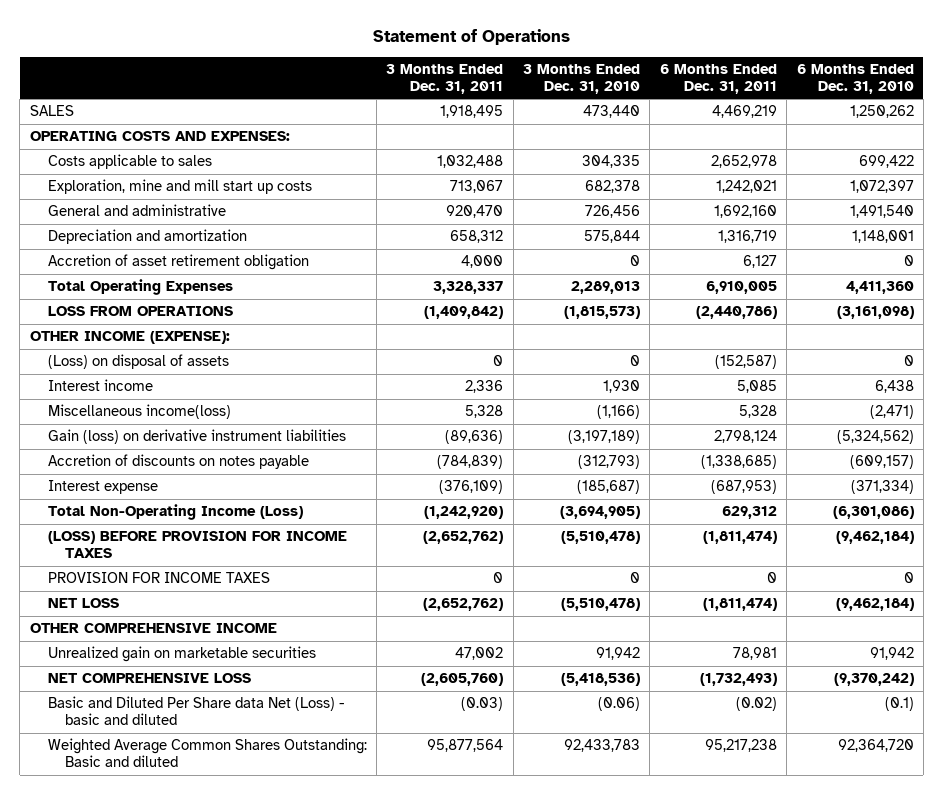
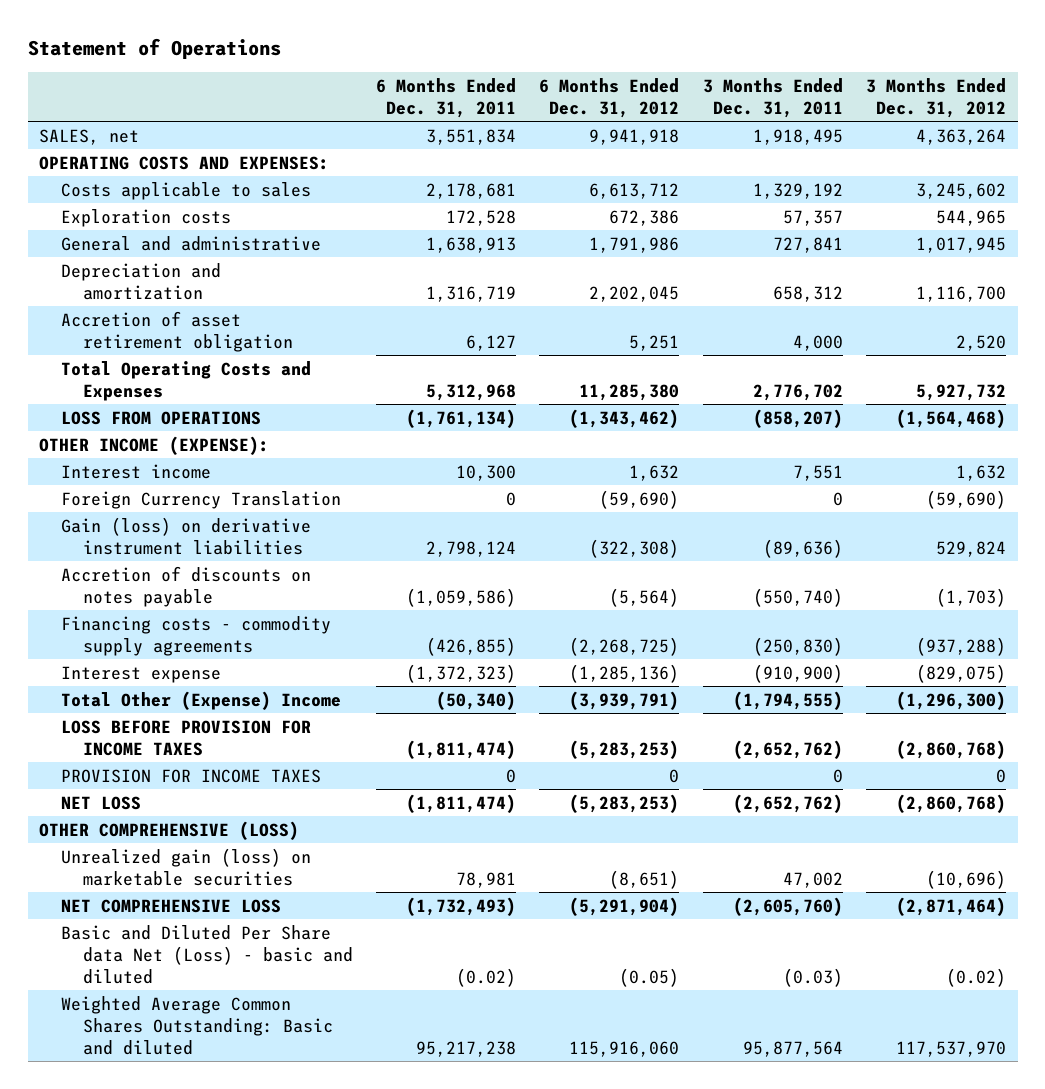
[523,63,641,95] 3 Months Ended Dec. 31, 2010 -> none
[796,63,914,95] 6 Months Ended Dec. 31, 2010 -> none
none -> [539,77,680,119] 6 Months Ended Dec. 31, 2012
none -> [866,77,1007,119] 3 Months Ended Dec. 31, 2012
[29,105,74,117] SALES -> [39,128,140,145] SALES, net
[711,105,777,119] 4,469,219 -> [425,128,516,145] 3,551,834
[437,155,504,169] 1,032,488 -> [752,182,843,199] 1,329,192
[710,155,777,169] 2,652,978 -> [425,182,516,199] 2,178,681
[47,179,312,195] Exploration, mine and mill start up costs -> [60,208,231,227] Exploration costs
[450,180,504,194] 713,067 -> [782,209,843,226] 57,357
[715,180,777,194] 1,242,021 -> [445,209,516,226] 172,528
[446,205,504,219] 920,470 -> [772,236,843,253] 727,841
[713,205,777,219] 1,692,160 -> [425,236,516,253] 1,638,913
[47,279,233,296] Total Operating Expenses -> [60,360,311,401] Total Operating Costs and Expenses
[433,281,504,295] 3,328,337 -> [752,383,843,401] 2,776,702
[705,281,777,295] 6,910,005 -> [425,383,516,401] 5,312,968
[424,306,504,320] (1,409,842) -> [752,408,843,428] (858,207)
[695,306,777,320] (2,440,786) -> [405,408,516,428] (1,761,134)
[47,354,229,370] (Loss) on disposal of assets -> none
[47,404,231,420] Miscellaneous income(loss) -> none
[465,380,504,394] 2,336 -> [792,464,843,481] 7,551
[736,380,777,394] 5,085 -> [455,464,516,481] 10,300
none -> [60,490,341,509] Foreign Currency Translation
[437,455,504,470] (784,839) -> [752,587,843,607] (550,740)
[700,455,777,470] (1,338,685) -> [405,587,516,607] (1,059,586)
none -> [60,615,331,656] Financing costs - commodity supply agreements
[439,480,504,495] (376,109) -> [752,663,843,683] (910,900)
[710,480,777,495] (687,953) -> [405,663,516,683] (1,372,323)
[47,504,303,521] Total Non-Operating Income (Loss) -> [60,690,341,710] Total Other (Expense) Income
[424,506,504,520] (1,242,920) -> [732,690,843,710] (1,794,555)
[721,506,777,520] 629,312 -> [435,690,516,710] (50,340)
[47,531,347,559] (LOSS) BEFORE PROVISION FOR INCOME TAXES -> [60,719,311,756] LOSS BEFORE PROVISION FOR INCOME TAXES
[29,623,277,634] OTHER COMPREHENSIVE INCOME -> [39,820,300,840] OTHER COMPREHENSIVE (LOSS)
[47,646,316,663] Unrealized gain on marketable securities -> [60,847,311,886] Unrealized gain (loss) on marketable securities

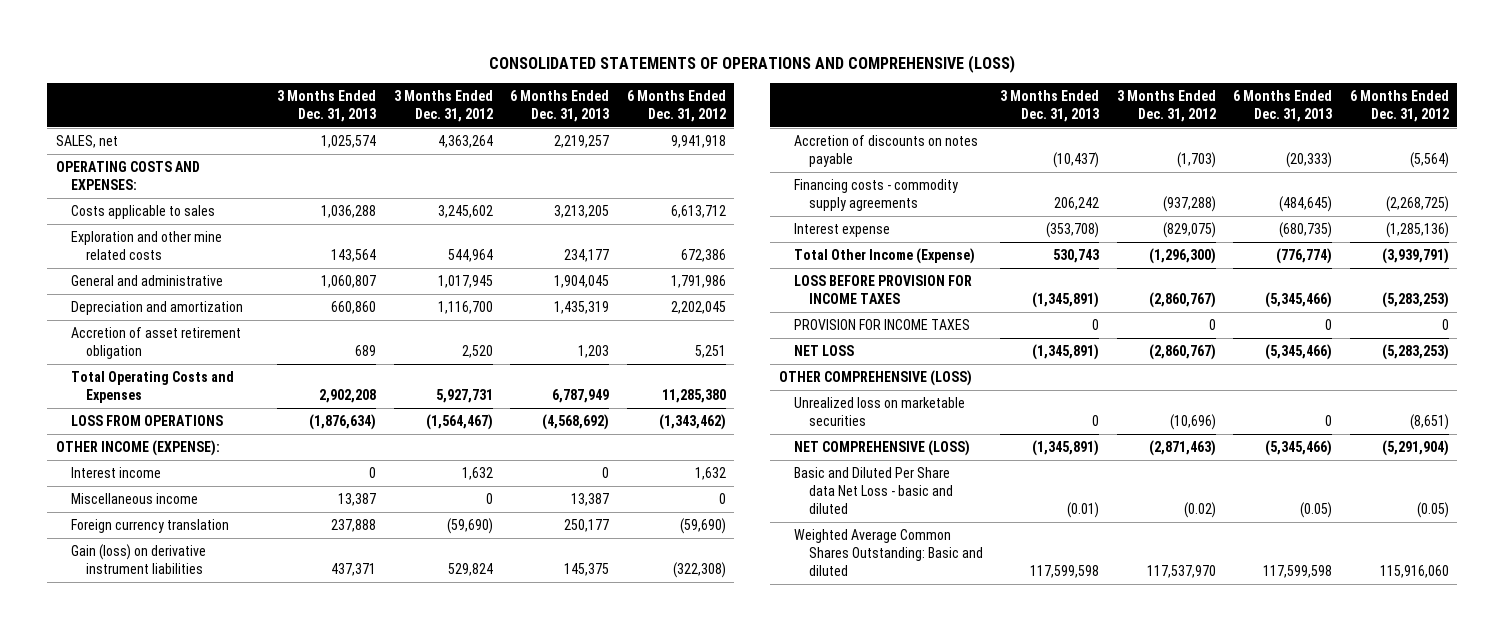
[27,37,281,59] Statement of Operations -> [489,54,1016,73] CONSOLIDATED STATEMENTS OF OPERATIONS AND COMPREHENSIVE (LOSS)
[375,77,516,119] 6 Months Ended Dec. 31, 2011 -> none
[702,77,843,119] 3 Months Ended Dec. 31, 2011 -> none
none -> [277,89,377,122] 3 Months Ended Dec. 31, 2013
none -> [510,89,610,122] 6 Months Ended Dec. 31, 2013
[60,208,231,227] Exploration costs -> [70,230,222,260] Exploration and other mine related costs
[936,209,1007,226] 544,965 -> [447,248,493,262] 544,964
[916,383,1007,401] 5,927,732 -> [435,388,493,403] 5,927,731
[896,408,1007,428] (1,564,468) -> [425,413,493,430] (1,564,467)
none -> [70,492,198,504] Miscellaneous income
[60,490,341,509] Foreign Currency Translation -> [70,518,229,533] Foreign currency translation
[60,690,341,710] Total Other (Expense) Income -> [793,247,975,264] Total Other Income (Expense)
[896,739,1007,759] (2,860,768) -> [1148,291,1216,308] (2,860,767)
[896,793,1007,813] (2,860,768) -> [1148,343,1216,360] (2,860,767)
[60,847,311,886] Unrealized gain (loss) on marketable securities -> [793,396,965,426] Unrealized loss on marketable securities
[60,898,281,913] NET COMPREHENSIVE LOSS -> [793,439,970,456] NET COMPREHENSIVE (LOSS)
[896,896,1007,916] (2,871,464) -> [1148,439,1216,456] (2,871,463)
[60,924,353,985] Basic and Diluted Per Share data Net (Loss) - basic and diluted -> [793,466,953,514] Basic and Diluted Per Share data Net Loss - basic and diluted

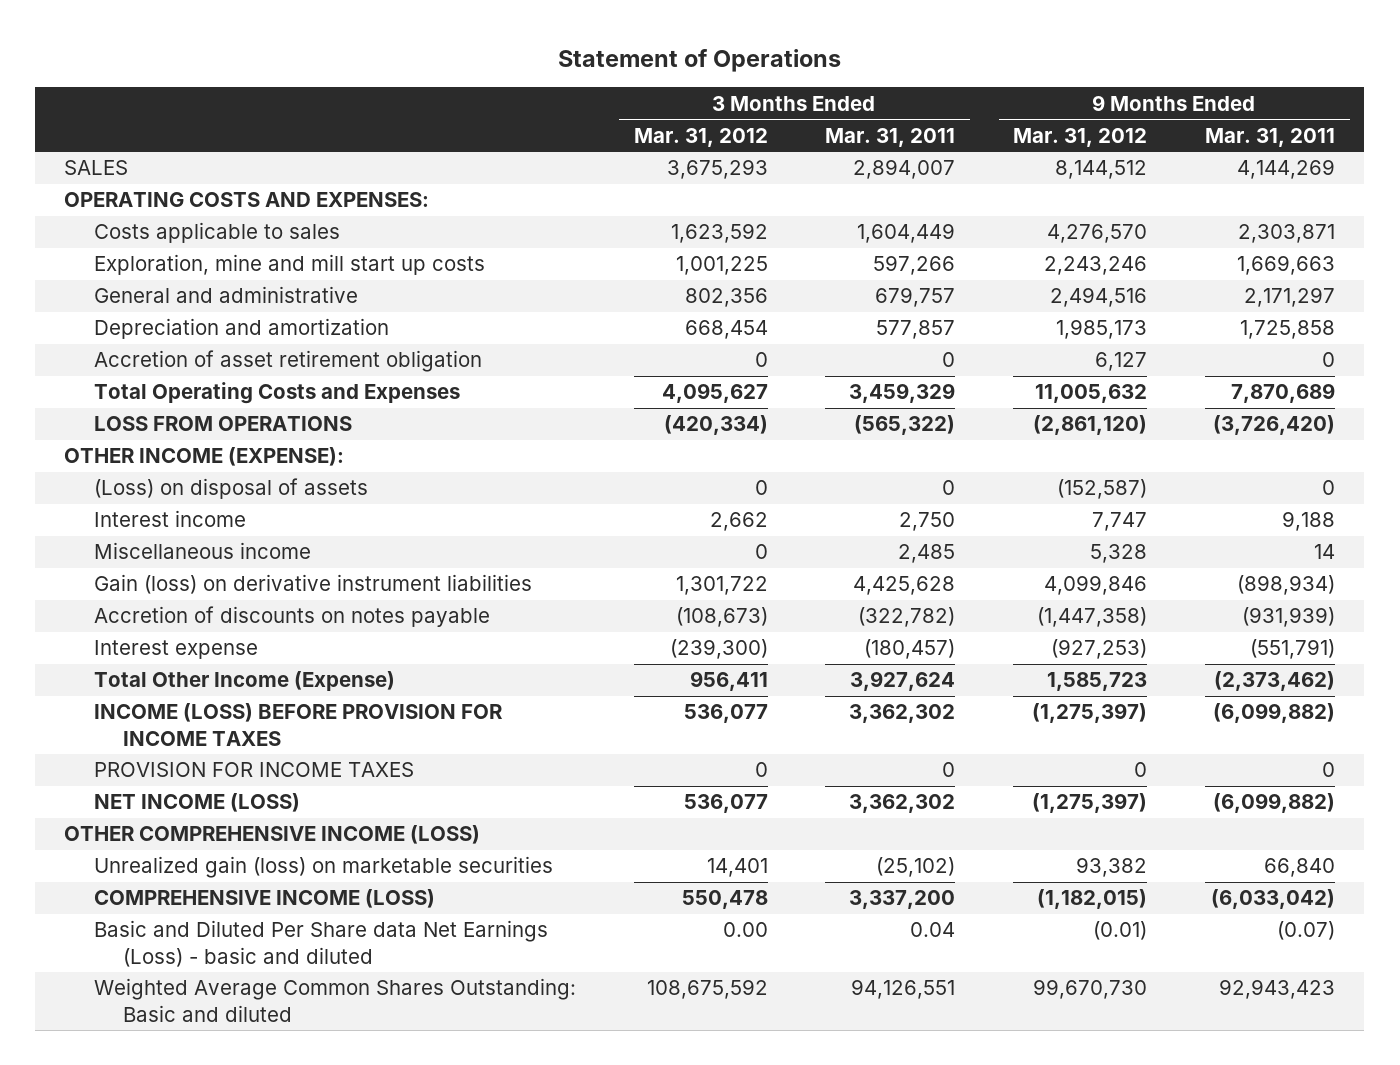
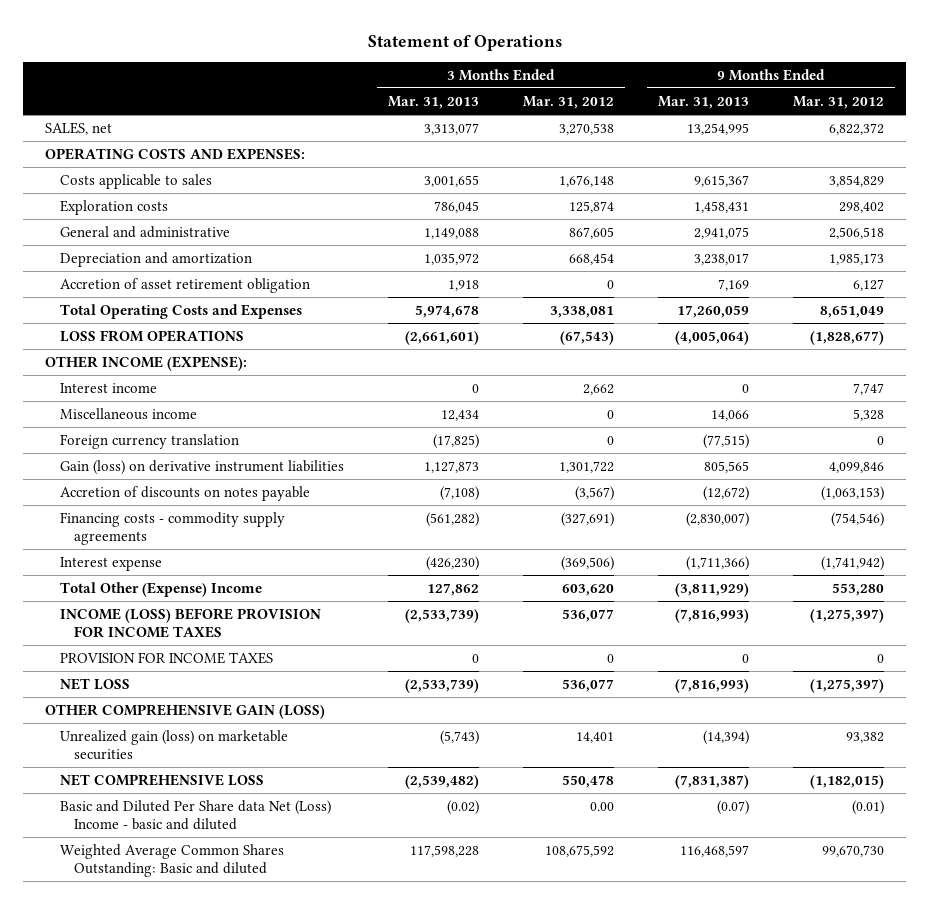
[825,127,956,147] Mar. 31, 2011 -> none
[1205,127,1336,147] Mar. 31, 2011 -> none
none -> [387,95,479,109] Mar. 31, 2013
none -> [657,95,749,109] Mar. 31, 2013
[64,160,129,176] SALES -> [45,121,113,135] SALES, net
[666,159,768,180] 3,675,293 -> [558,122,614,135] 3,270,538
[1055,160,1148,180] 8,144,512 -> [828,122,884,135] 6,822,372
[670,223,768,244] 1,623,592 -> [558,174,614,187] 1,676,148
[1047,224,1148,244] 4,276,570 -> [828,174,884,187] 3,854,829
[93,254,485,276] Exploration, mine and mill start up costs -> [59,199,168,215] Exploration costs
[675,256,768,276] 1,001,225 -> [568,200,614,213] 125,874
[1044,256,1148,276] 2,243,246 -> [838,201,884,213] 298,402
[684,288,768,308] 802,356 -> [568,226,614,239] 867,605
[1050,287,1148,308] 2,494,516 -> [828,226,884,239] 2,506,518
[661,383,768,404] 4,095,627 -> [549,305,614,318] 3,338,081
[1035,384,1148,404] 11,005,632 -> [819,304,884,318] 8,651,049
[663,415,768,436] (420,334) -> [559,330,614,345] (67,543)
[1033,415,1148,436] (2,861,120) -> [809,330,884,345] (1,828,677)
[93,478,368,500] (Loss) on disposal of assets -> none
none -> [59,433,239,449] Foreign currency translation
[675,607,768,628] (108,673) -> [574,485,614,501] (3,567)
[1037,607,1148,628] (1,447,358) -> [820,485,884,501] (1,063,153)
none -> [59,511,285,545] Financing costs - commodity supply agreements
[669,639,768,660] (239,300) -> [560,555,614,571] (369,506)
[1051,639,1148,660] (927,253) -> [820,555,884,571] (1,741,942)
[93,671,395,692] Total Other Income (Expense) -> [59,581,262,597] Total Other (Expense) Income
[689,671,768,692] 956,411 -> [561,583,614,596] 603,620
[1047,672,1148,692] 1,585,723 -> [831,582,884,596] 553,280
[93,793,300,813] NET INCOME (LOSS) -> [59,677,130,690] NET LOSS
[64,825,481,845] OTHER COMPREHENSIVE INCOME (LOSS) -> [45,703,326,719] OTHER COMPREHENSIVE GAIN (LOSS)
[93,889,435,909] COMPREHENSIVE INCOME (LOSS) -> [59,773,264,786] NET COMPREHENSIVE LOSS
[93,920,548,967] Basic and Diluted Per Share data Net Earnings (Loss) - basic and diluted -> [59,799,331,830] Basic and Diluted Per Share data Net (Loss) Income - basic and diluted

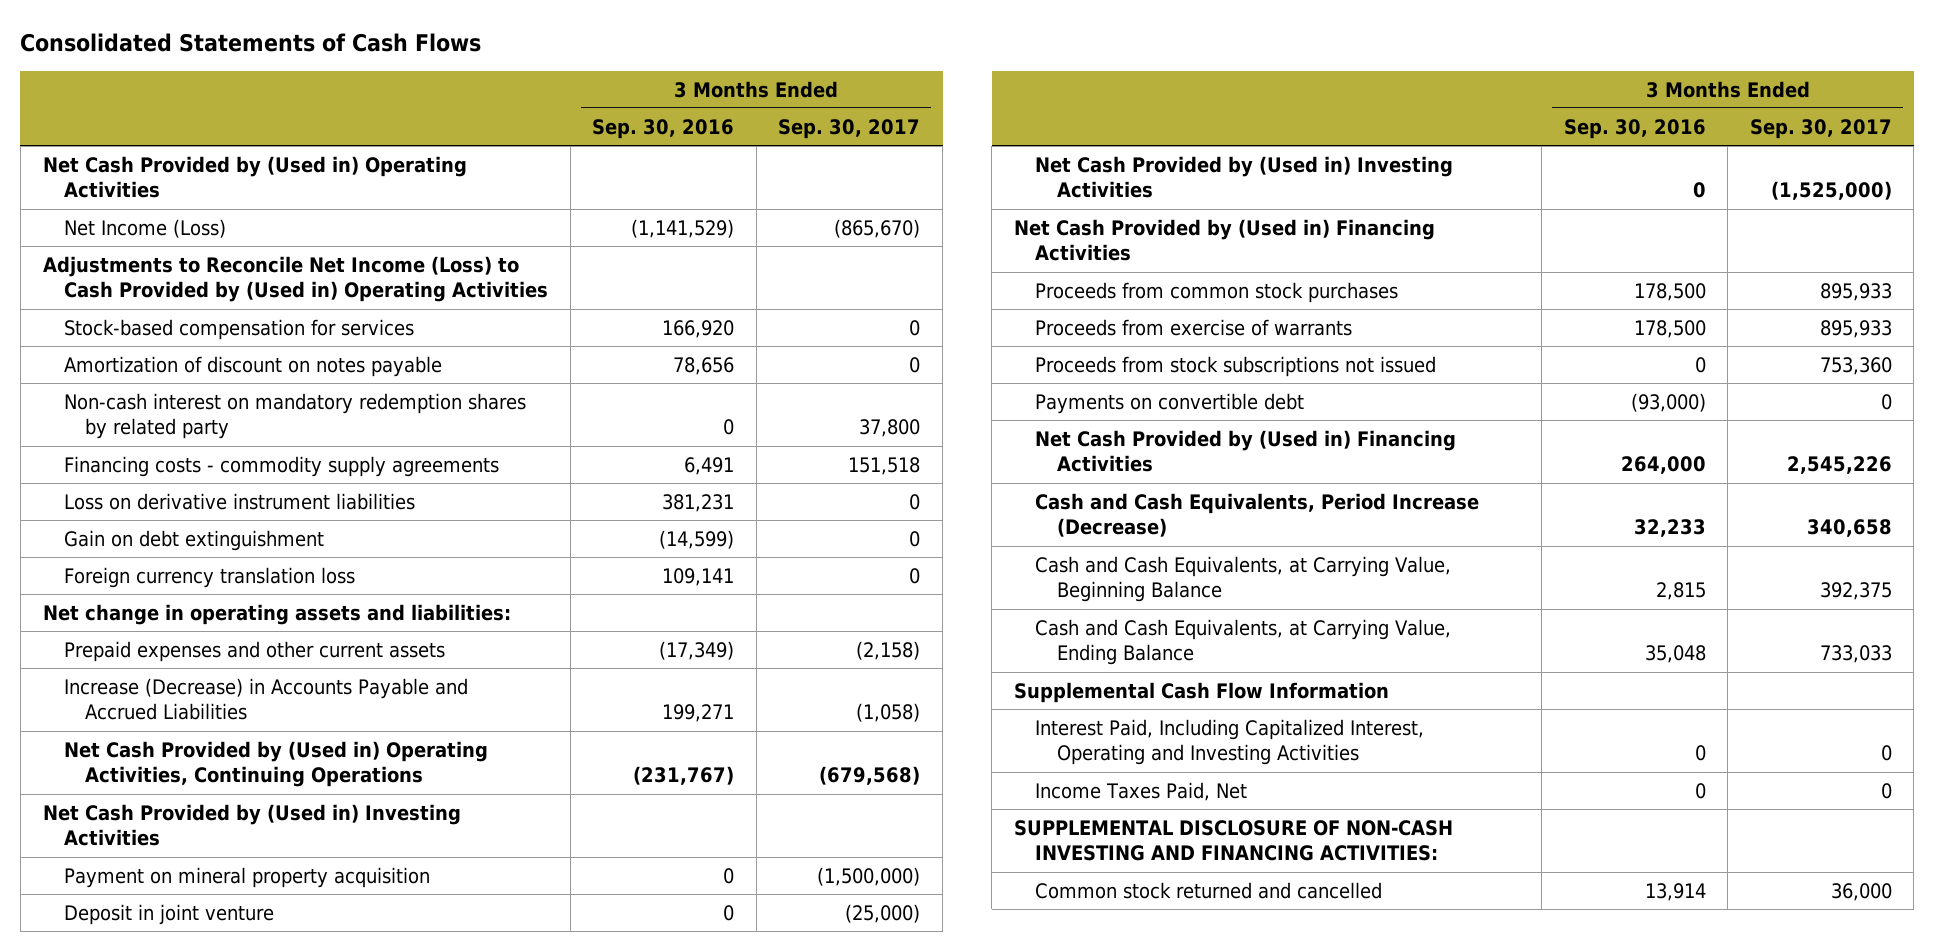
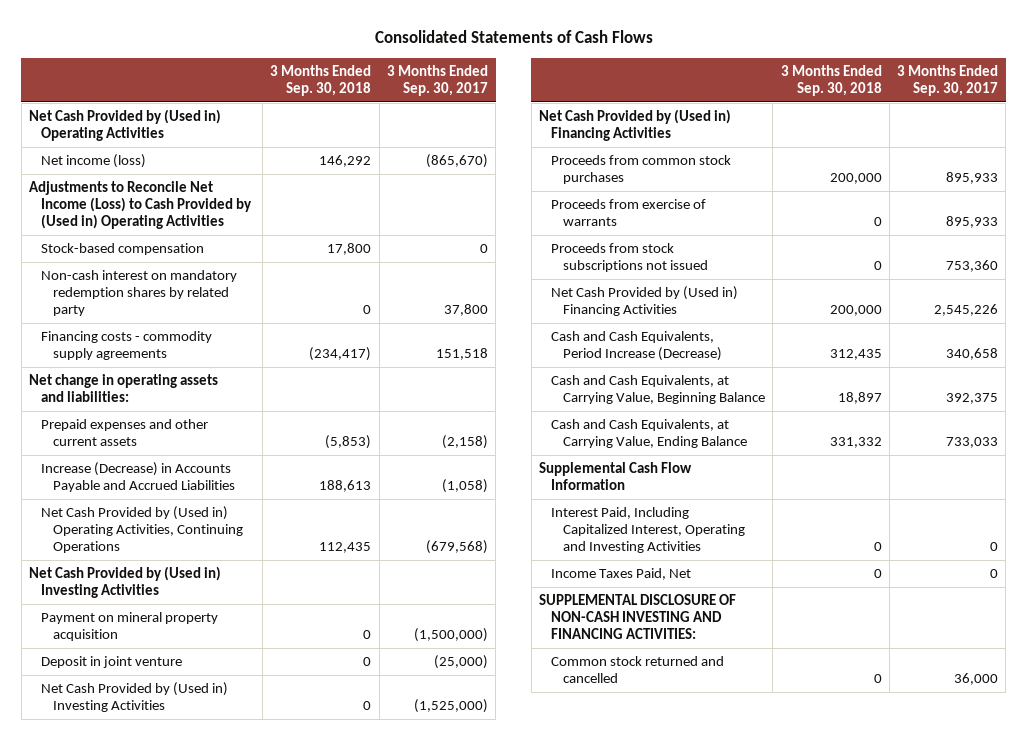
[592,118,735,139] Sep. 30, 2016 -> none
none -> [270,64,372,96] 3 Months Ended Sep. 30, 2018
[64,218,227,238] Net Income (Loss) -> [40,154,146,169] Net income (loss)
[64,355,443,377] Amortization of discount on notes payable -> none
[64,318,415,340] Stock-based compensation for services -> [40,243,204,256] Stock-based compensation
[64,492,416,510] Loss on derivative instrument liabilities -> none
[64,529,325,551] Gain on debt extinguishment -> none
[64,566,356,588] Foreign currency translation loss -> none
[1035,392,1305,414] Payments on convertible debt -> none

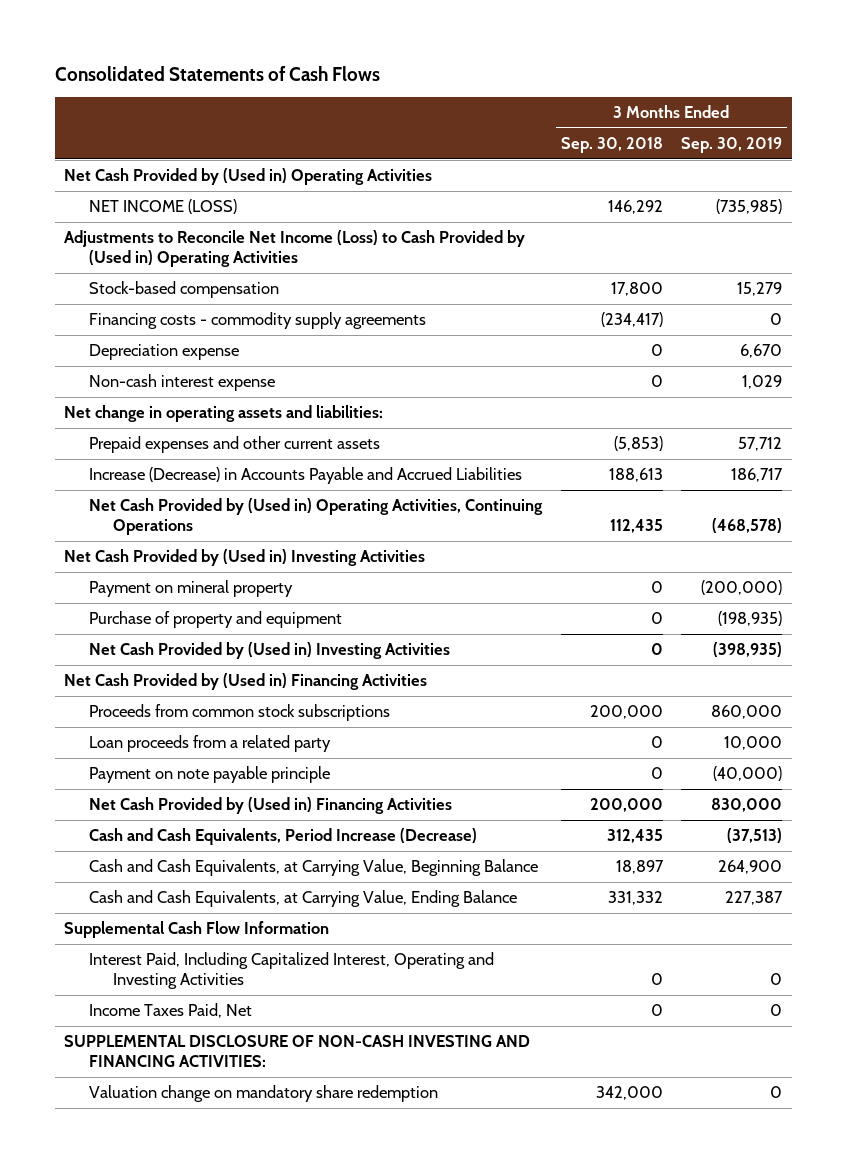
[386,64,488,96] 3 Months Ended Sep. 30, 2017 -> none
none -> [681,137,783,154] Sep. 30, 2019
[40,154,146,169] Net income (loss) -> [88,199,237,215] NET INCOME (LOSS)
[40,270,237,316] Non-cash interest on mandatory redemption shares by related party -> none
none -> [88,344,239,361] Depreciation expense
none -> [88,374,275,392] Non-cash interest expense
[40,656,182,669] Deposit in joint venture -> none
[40,612,218,642] Payment on mineral property acquisition -> [88,580,293,598] Payment on mineral property
none -> [88,611,342,629] Purchase of property and equipment
[551,155,732,185] Proceeds from common stock purchases -> none
[551,199,707,227] Proceeds from exercise of warrants -> none
[551,243,709,273] Proceeds from stock subscriptions not issued -> [88,704,390,722] Proceeds from common stock subscriptions
[873,261,882,271] 0 -> [589,705,663,720] 200,000
none -> [88,735,331,753] Loan proceeds from a related party
none -> [88,766,330,784] Payment on note payable principle
[551,656,725,684] Common stock returned and cancelled -> none
none -> [88,1085,438,1103] Valuation change on mandatory share redemption

